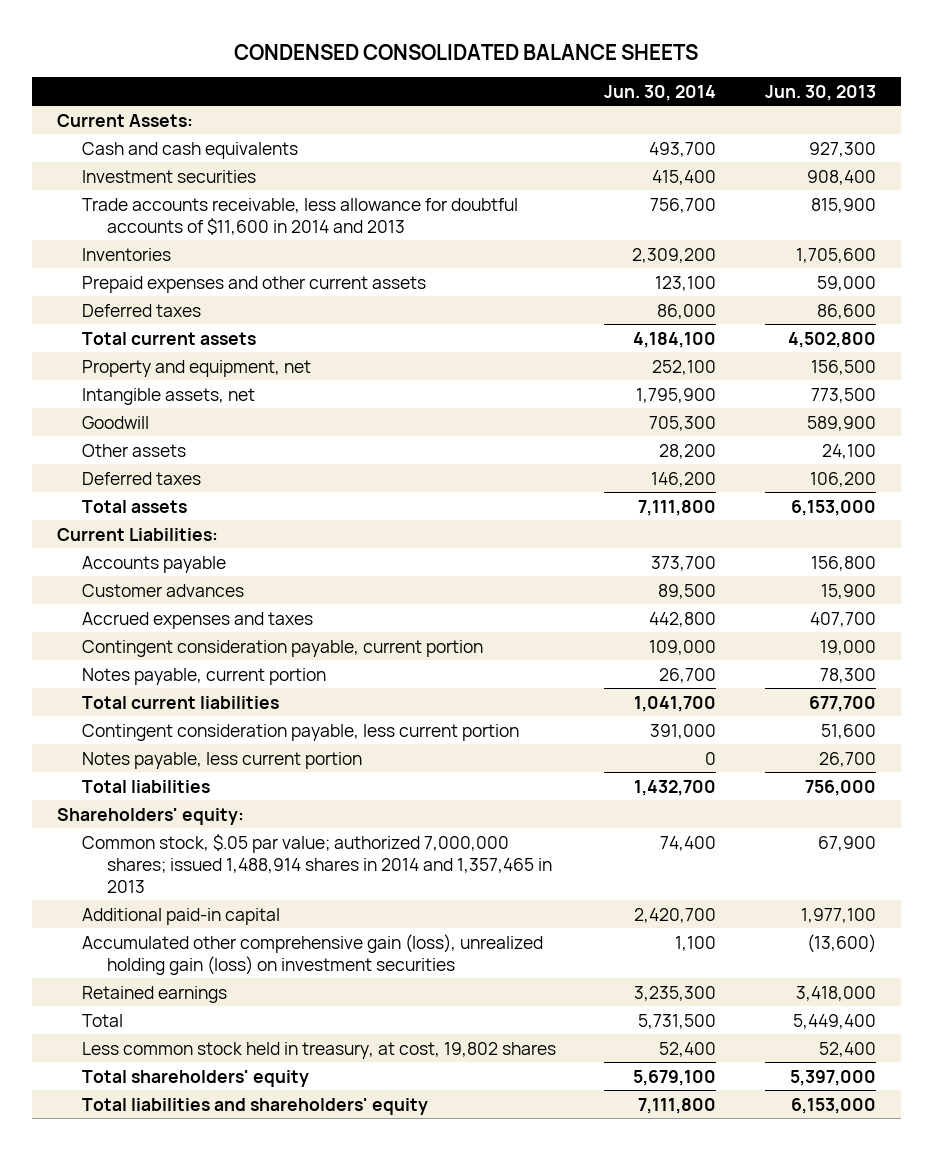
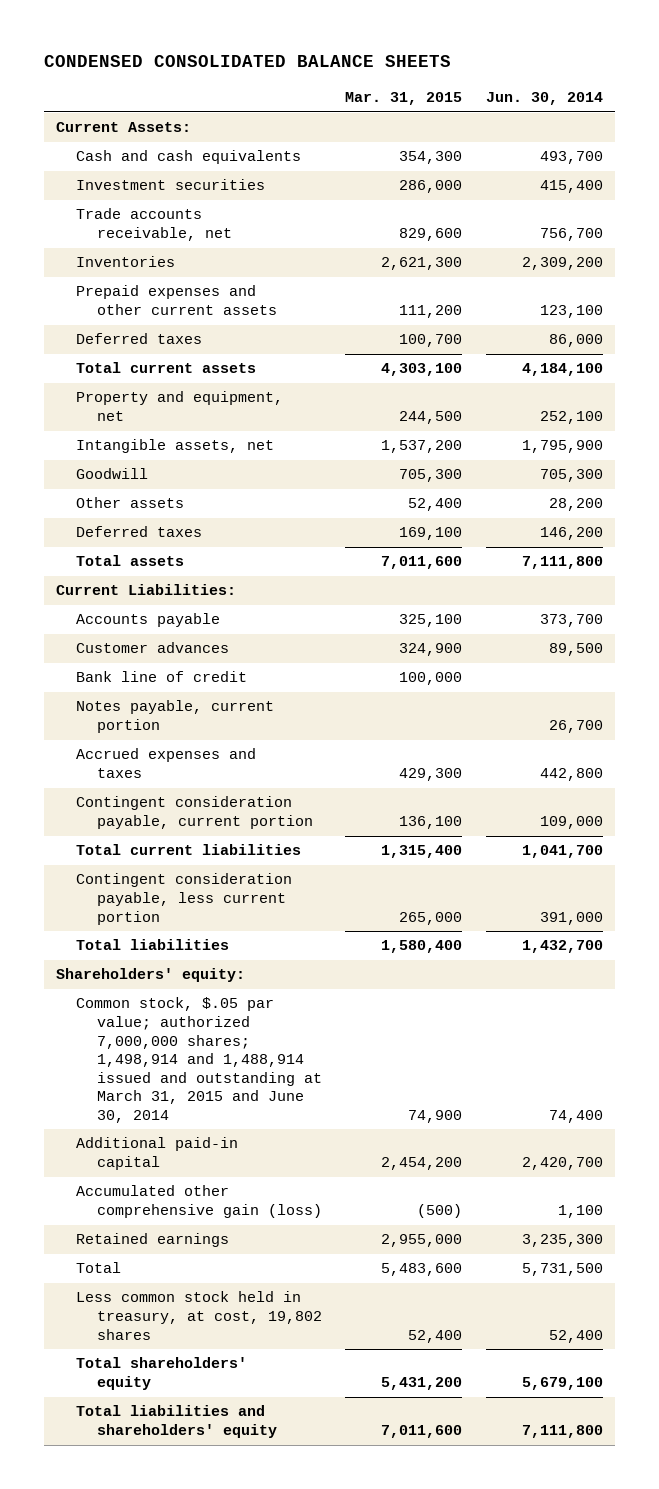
[765,84,877,101] Jun. 30, 2013 -> none
none -> [345,91,463,105] Mar. 31, 2015
[81,197,518,235] Trade accounts receivable, less allowance for doubtful accounts of $11,600 in 2014 and 2013 -> [76,208,232,242] Trade accounts receivable, net
none -> [76,671,248,683] Bank line of credit
[81,667,326,685] Notes payable, current portion -> [76,700,275,734] Notes payable, current portion
[81,751,362,769] Notes payable, less current portion -> none
[81,833,552,893] Common stock, $.05 par value; authorized 7,000,000 shares; issued 1,488,914 shares in 2014 and 1,357,465 in 2013 -> [76,997,322,1123] Common stock, $.05 par value; authorized 7,000,000 shares; 1,498,914 and 1,488,914 issued and outstanding at March 31, 2015 and June 30, 2014
[81,933,543,975] Accumulated other comprehensive gain (loss), unrealized holding gain (loss) on investment securities -> [76,1185,322,1219] Accumulated other comprehensive gain (loss)

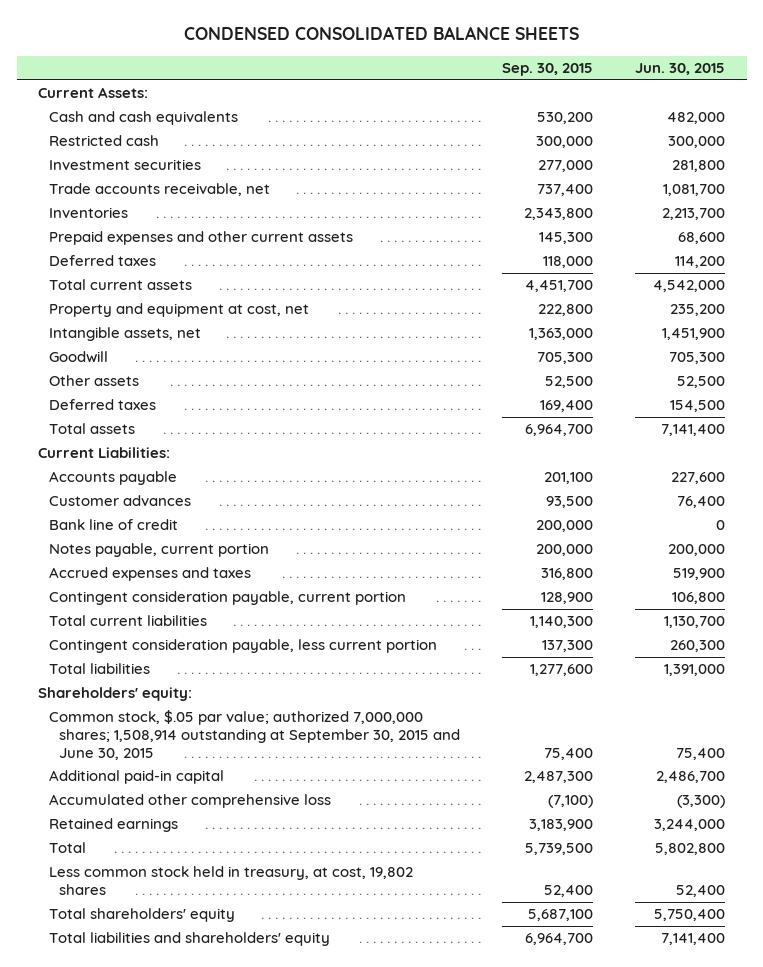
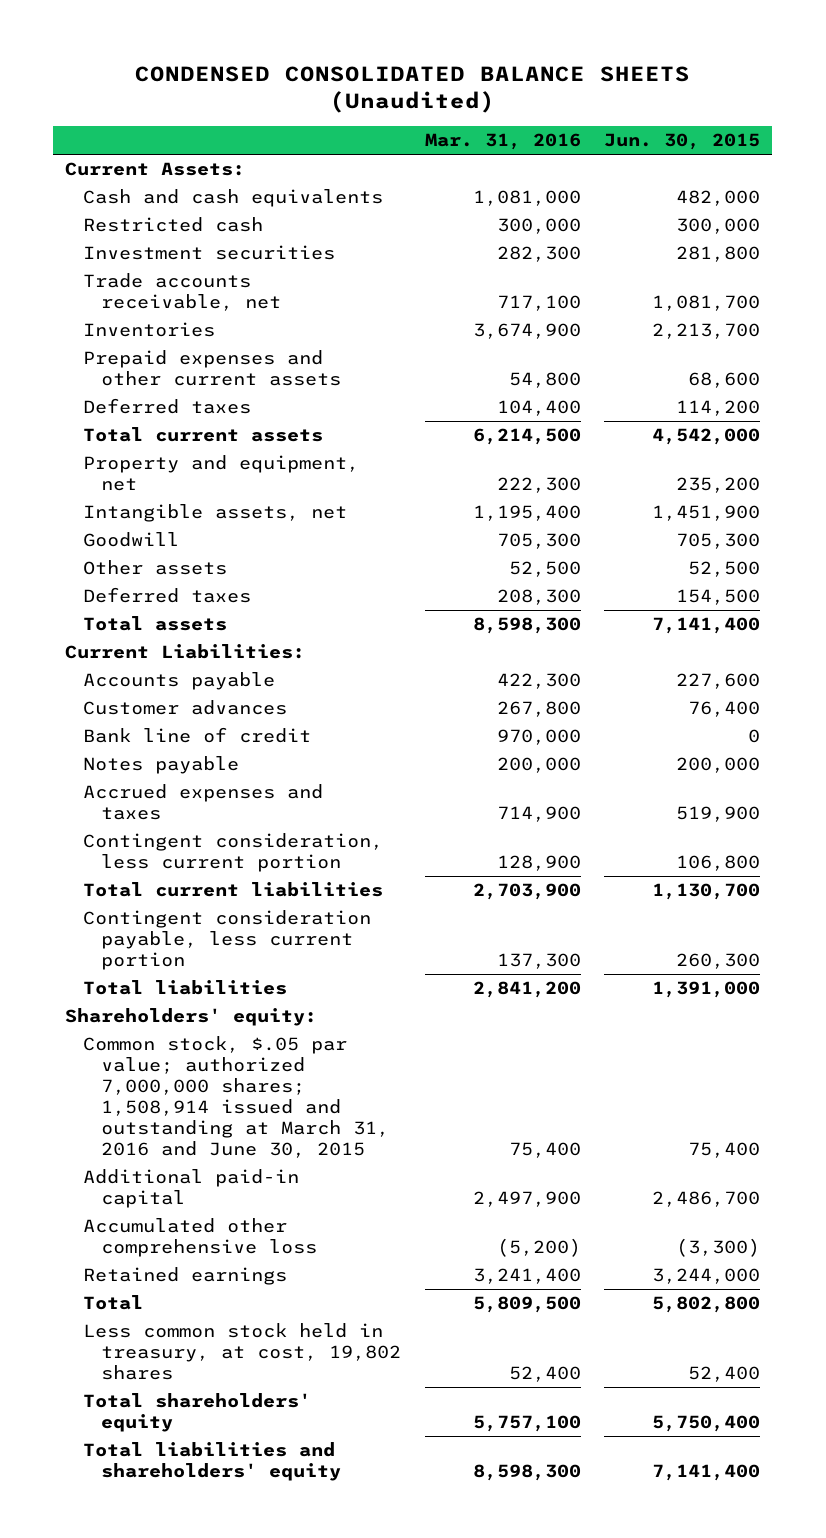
[183,26,579,41] CONDENSED CONSOLIDATED BALANCE SHEETS -> [134,65,690,114] CONDENSED CONSOLIDATED BALANCE SHEETS (Unaudited)
[502,62,594,76] Sep. 30, 2015 -> none
none -> [424,133,581,151] Mar. 31, 2016
[48,303,309,318] Property and equipment at cost, net -> [82,455,359,492] Property and equipment, net
[48,543,269,558] Notes payable, current portion -> [82,756,239,775] Notes payable
[48,591,406,606] Contingent consideration payable, current portion -> [82,833,383,873] Contingent consideration, less current portion
[48,710,461,760] Common stock, $.05 par value; authorized 7,000,000 shares; 1,508,914 outstanding at September 30, 2015 and June 30, 2015 -> [82,1036,389,1159] Common stock, $.05 par value; authorized 7,000,000 shares; 1,508,914 issued and outstanding at March 31, 2016 and June 30, 2015

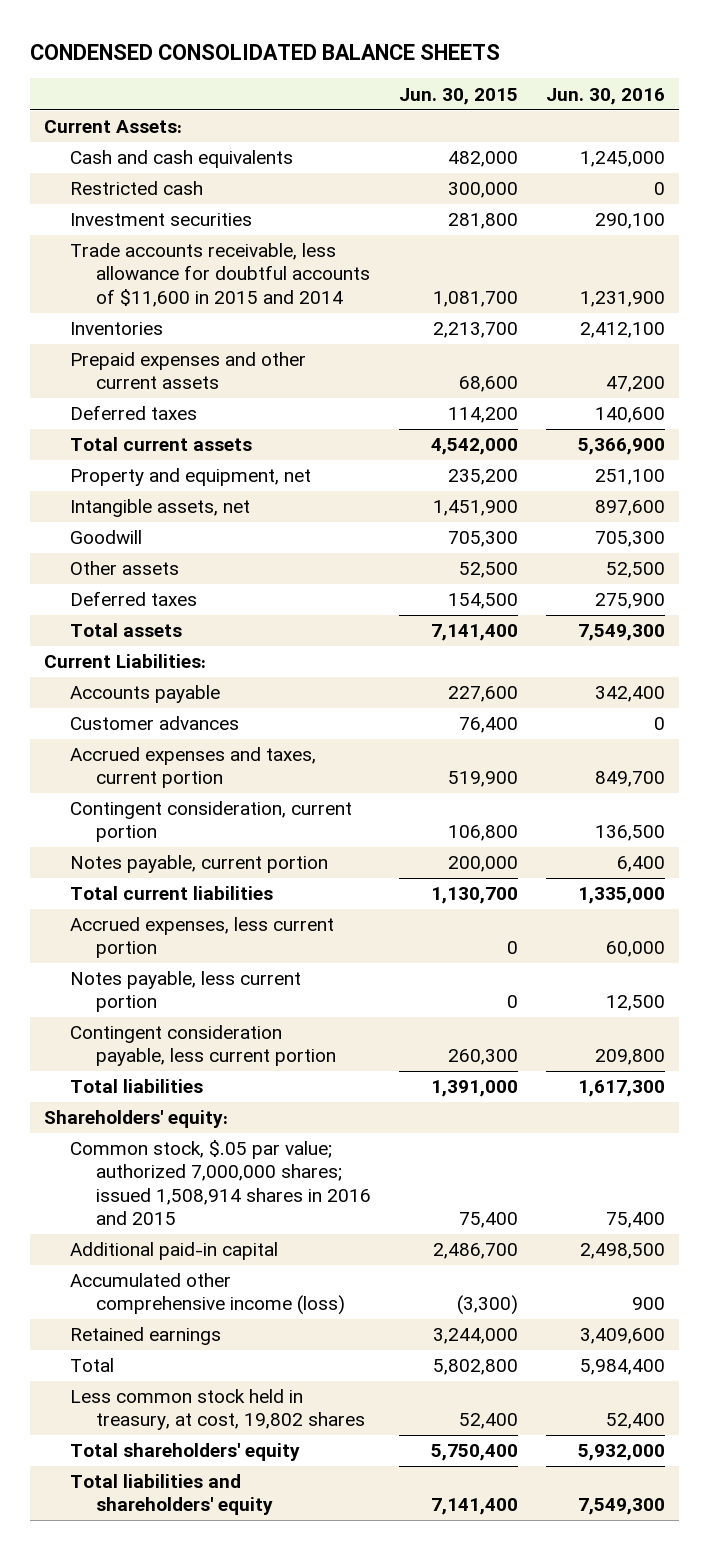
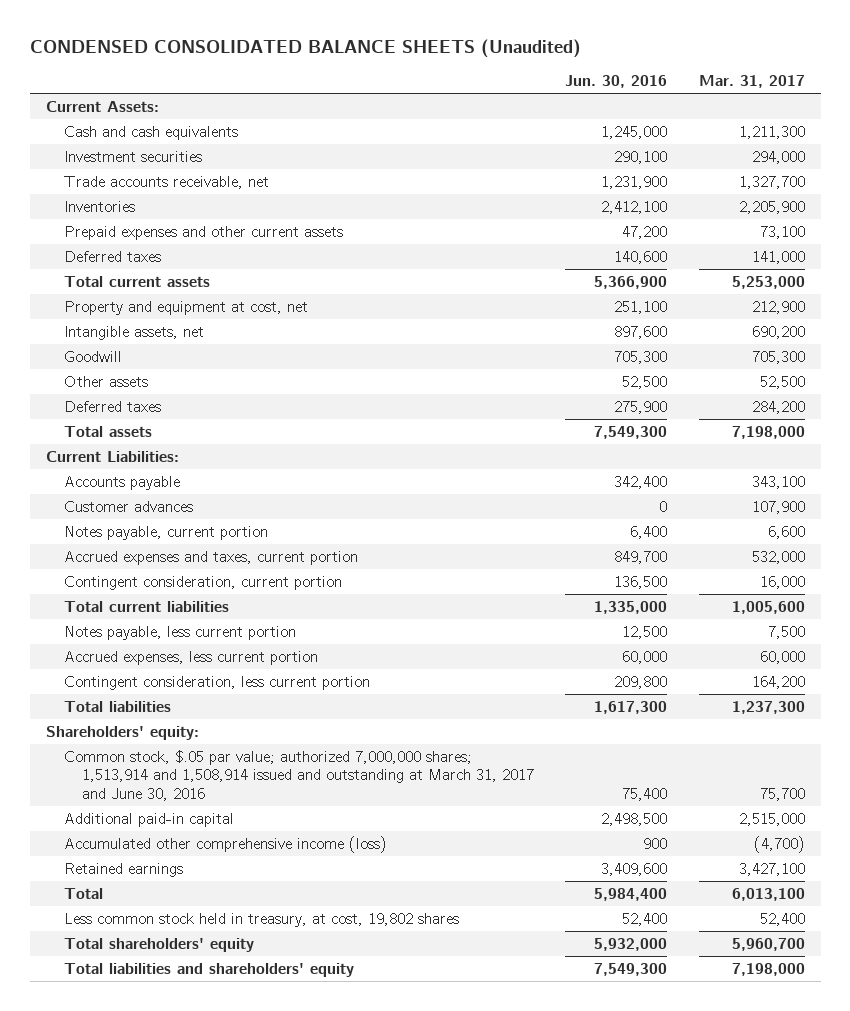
[30,43,501,60] CONDENSED CONSOLIDATED BALANCE SHEETS -> [29,39,581,59] CONDENSED CONSOLIDATED BALANCE SHEETS (Unaudited)
[398,87,518,105] Jun. 30, 2015 -> none
none -> [698,75,805,89] Mar. 31, 2017
[70,181,204,196] Restricted cash -> none
[70,243,370,307] Trade accounts receivable, less allowance for doubtful accounts of $11,600 in 2015 and 2014 -> [63,175,269,189] Trade accounts receivable, net
[70,468,312,487] Property and equipment, net -> [63,300,308,315] Property and equipment at cost, net
[70,855,329,874] Notes payable, current portion -> [63,525,268,540] Notes payable, current portion
[70,917,335,959] Accrued expenses, less current portion -> [63,650,318,665] Accrued expenses, less current portion
[70,1025,336,1067] Contingent consideration payable, less current portion -> [63,675,370,690] Contingent consideration, less current portion
[70,1140,371,1225] Common stock, $.05 par value; authorized 7,000,000 shares; issued 1,508,914 shares in 2016 and 2015 -> [63,749,534,801] Common stock, $.05 par value; authorized 7,000,000 shares; 1,513,914 and 1,508,914 issued and outstanding at March 31, 2017 and June 30, 2016

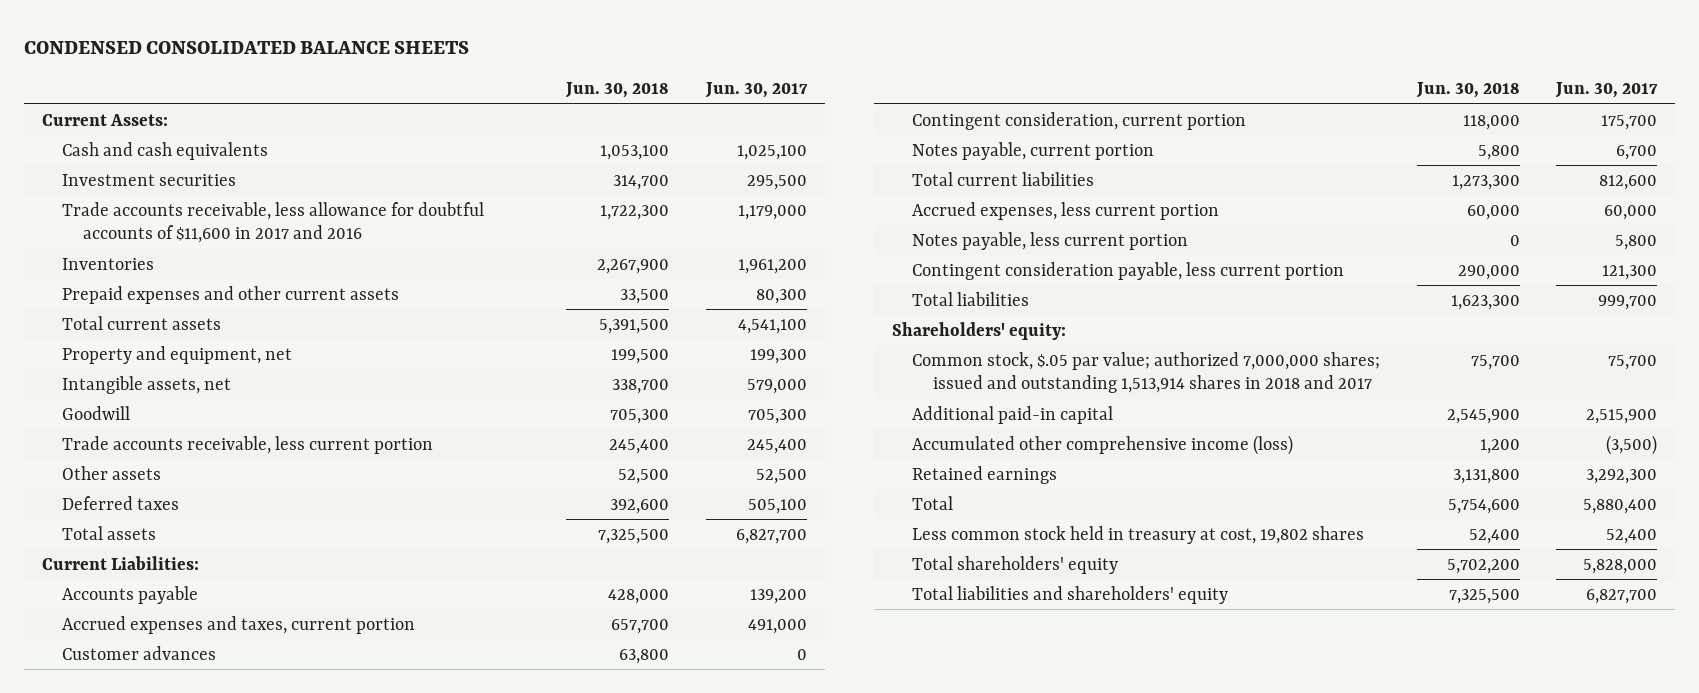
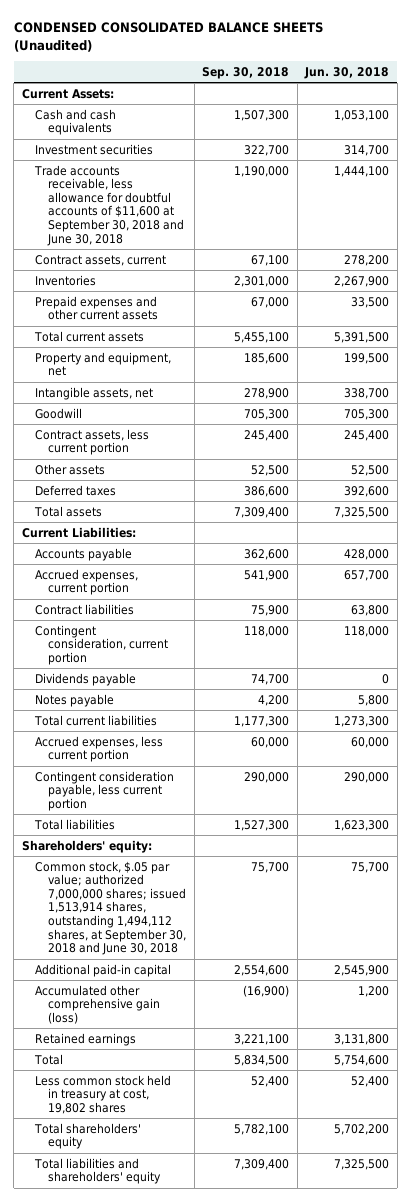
[23,40,469,54] CONDENSED CONSOLIDATED BALANCE SHEETS -> [13,21,323,52] CONDENSED CONSOLIDATED BALANCE SHEETS (Unaudited)
[704,81,808,98] Jun. 30, 2017 -> none
none -> [202,66,290,79] Sep. 30, 2018
[62,201,485,244] Trade accounts receivable, less allowance for doubtful accounts of $11,600 in 2017 and 2016 -> [33,164,185,246] Trade accounts receivable, less allowance for doubtful accounts of $11,600 at September 30, 2018 and June 30, 2018
[600,204,670,220] 1,722,300 -> [334,165,390,177] 1,444,100
none -> [34,254,166,266] Contract assets, current
[62,435,434,454] Trade accounts receivable, less current portion -> [34,428,149,456] Contract assets, less current portion
[62,615,416,634] Accrued expenses and taxes, current portion -> [34,568,138,596] Accrued expenses, current portion
[62,645,217,660] Customer advances -> [34,603,134,615] Contract liabilities
none -> [34,672,136,686] Dividends payable
[912,141,1155,160] Notes payable, current portion -> [34,693,114,707] Notes payable
[912,231,1189,250] Notes payable, less current portion -> none
[912,351,1381,394] Common stock, $.05 par value; authorized 7,000,000 shares; issued and outstanding 1,513,914 shares in 2018 and 2017 -> [34,860,187,956] Common stock, $.05 par value; authorized 7,000,000 shares; issued 1,513,914 shares, outstanding 1,494,112 shares, at September 30, 2018 and June 30, 2018
[912,434,1294,455] Accumulated other comprehensive income (loss) -> [34,984,161,1024] Accumulated other comprehensive gain (loss)

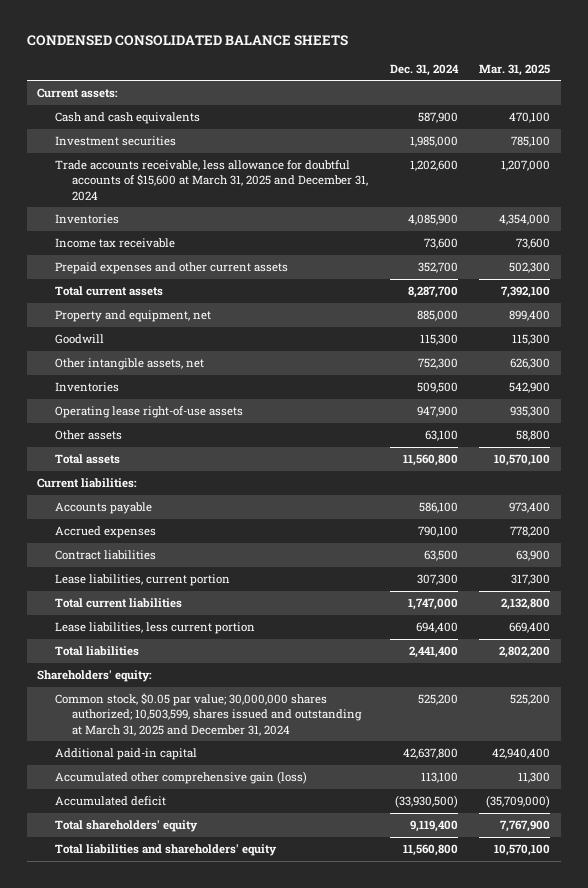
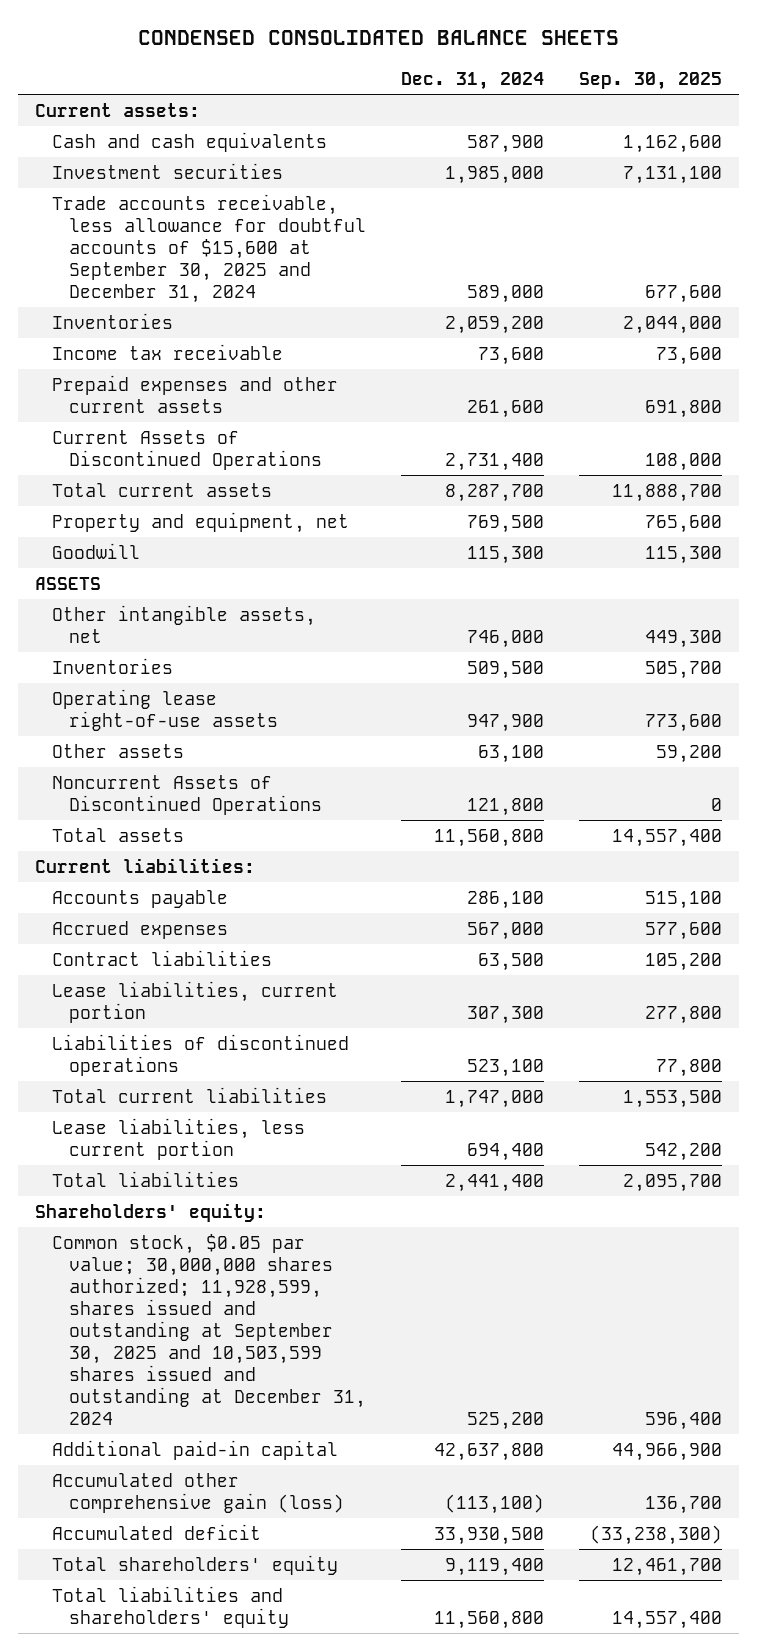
[479,63,551,76] Mar. 31, 2025 -> none
none -> [579,72,723,91] Sep. 30, 2025
[54,160,369,201] Trade accounts receivable, less allowance for doubtful accounts of $15,600 at March 31, 2025 and December 31, 2024 -> [52,193,367,303] Trade accounts receivable, less allowance for doubtful accounts of $15,600 at September 30, 2025 and December 31, 2024
[409,160,458,172] 1,202,600 -> [467,284,545,303] 589,000
[407,214,458,226] 4,085,900 -> [445,315,545,334] 2,059,200
[417,262,458,274] 352,700 -> [467,399,545,418] 261,600
none -> [52,429,323,470] Current Assets of Discontinued Operations
[416,310,458,322] 885,000 -> [467,514,545,533] 769,500
none -> [35,576,102,590] ASSETS
[417,358,458,370] 752,300 -> [467,629,545,648] 746,000
none -> [52,774,323,815] Noncurrent Assets of Discontinued Operations
[418,502,458,514] 586,100 -> [467,890,545,909] 286,100
[417,526,458,538] 790,100 -> [467,921,545,940] 567,000
none -> [52,1033,350,1076] Liabilities of discontinued operations
[54,693,363,736] Common stock, $0.05 par value; 30,000,000 shares authorized; 10,503,599, shares issued and outstanding at March 31, 2025 and December 31, 2024 -> [52,1233,367,1425] Common stock, $0.05 par value; 30,000,000 shares authorized; 11,928,599, shares issued and outstanding at September 30, 2025 and 10,503,599 shares issued and outstanding at December 31, 2024
[420,772,458,784] 113,100 -> [445,1493,545,1514] (113,100)
[394,795,458,809] (33,930,500) -> [434,1526,545,1545] 33,930,500

